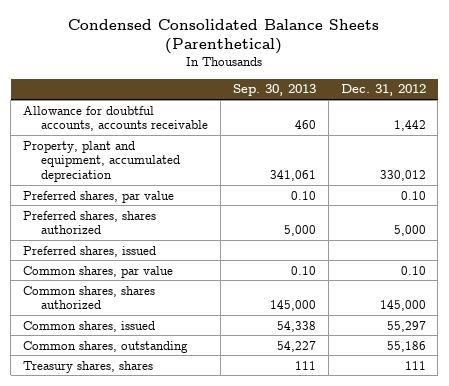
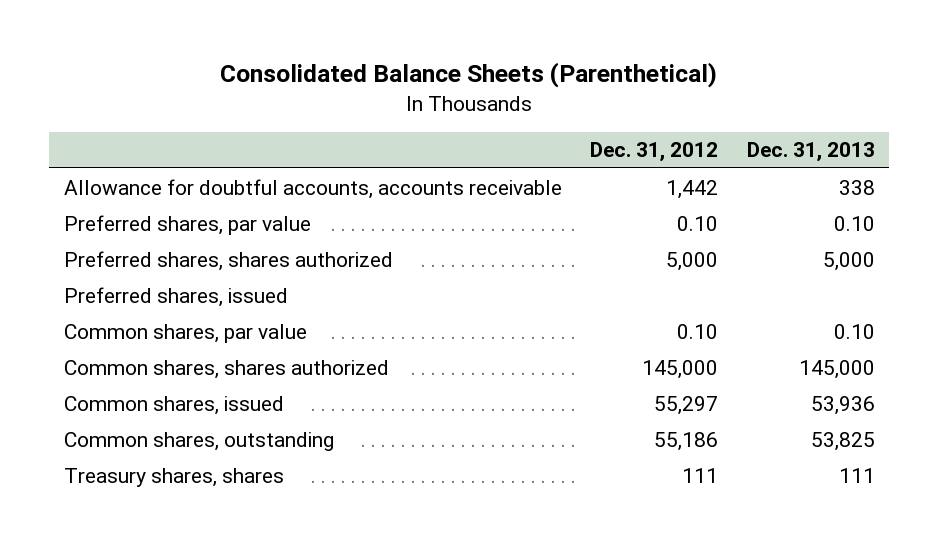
[68,18,380,55] Condensed Consolidated Balance Sheets (Parenthetical) -> [220,62,718,89] Consolidated Balance Sheets (Parenthetical)
[232,84,316,97] Sep. 30, 2013 -> none
none -> [746,142,875,163] Dec. 31, 2013
[22,140,181,182] Property, plant and equipment, accumulated depreciation -> none

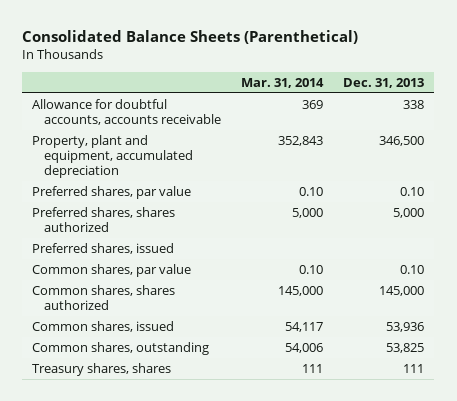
[590,142,719,163] Dec. 31, 2012 -> none
none -> [241,77,325,88] Mar. 31, 2014
none -> [32,135,194,179] Property, plant and equipment, accumulated depreciation

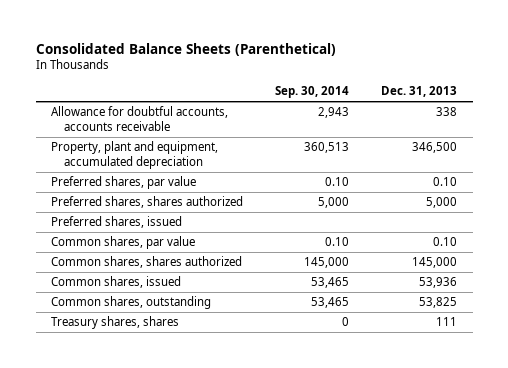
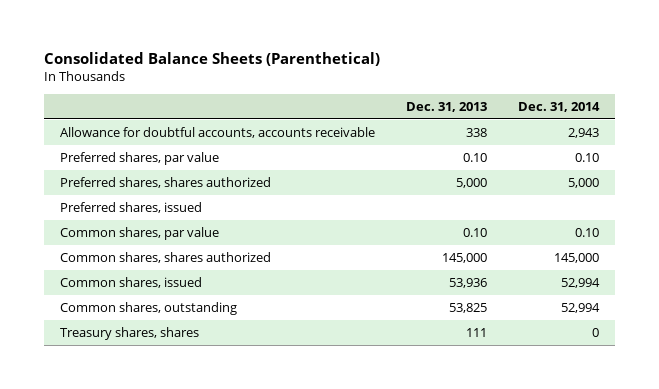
[275,86,350,99] Sep. 30, 2014 -> none
none -> [518,101,601,112] Dec. 31, 2014
[51,141,219,170] Property, plant and equipment, accumulated depreciation -> none

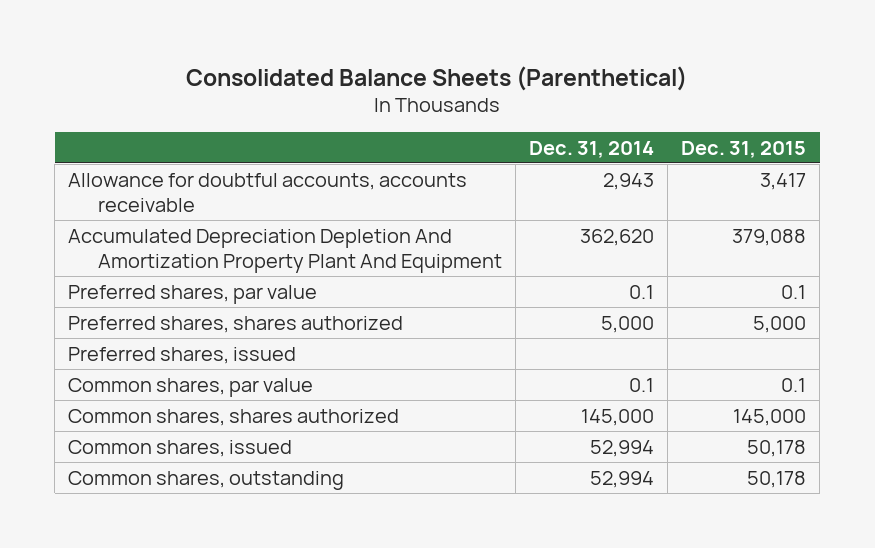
[406,101,488,112] Dec. 31, 2013 -> none
none -> [681,140,807,158] Dec. 31, 2015
none -> [68,228,503,273] Accumulated Depreciation Depletion And Amortization Property Plant And Equipment
[575,152,600,162] 0.10 -> [629,284,655,299] 0.1
[575,227,600,237] 0.10 -> [629,377,655,392] 0.1
[59,326,199,340] Treasury shares, shares -> none

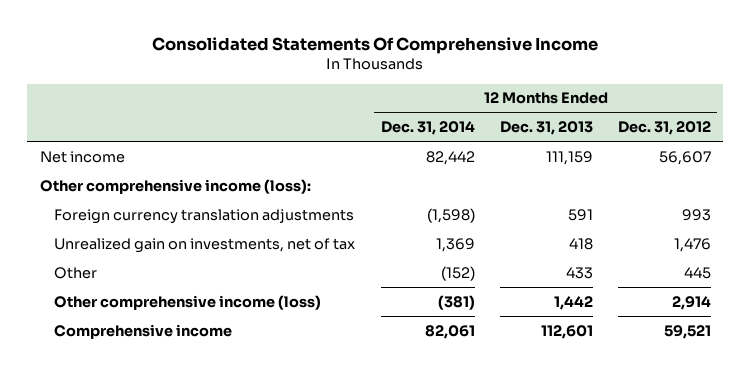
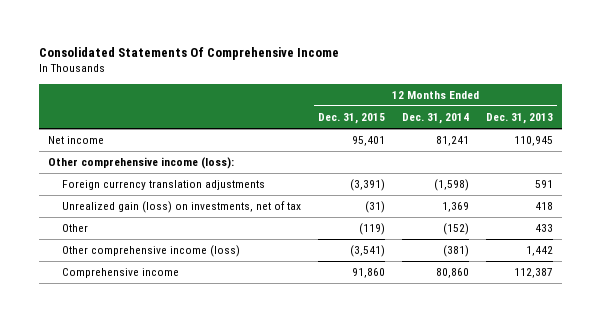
[617,120,711,135] Dec. 31, 2012 -> none
none -> [318,113,386,125] Dec. 31, 2015
[425,150,475,165] 82,442 -> [436,136,470,147] 81,241
[545,150,593,165] 111,159 -> [514,136,554,147] 110,945
[54,237,356,253] Unrealized gain on investments, net of tax -> [62,201,302,214] Unrealized gain (loss) on investments, net of tax
[424,324,475,339] 82,061 -> [436,268,470,279] 80,860
[540,324,593,339] 112,601 -> [514,268,554,279] 112,387

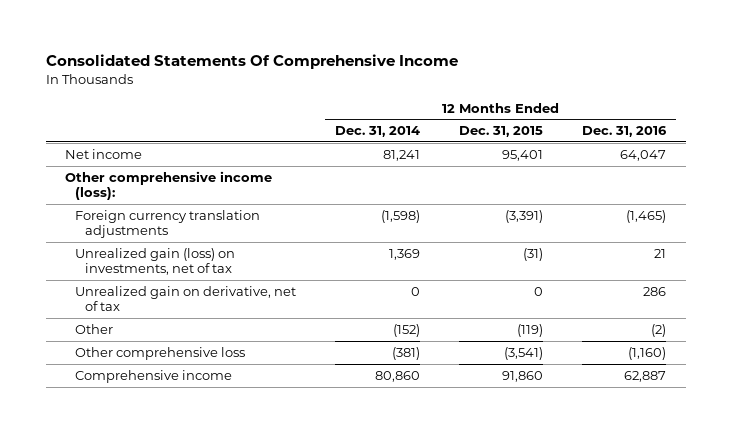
[486,113,554,125] Dec. 31, 2013 -> none
none -> [582,126,668,138] Dec. 31, 2016
none -> [75,285,297,312] Unrealized gain on derivative, net of tax
[62,245,241,258] Other comprehensive income (loss) -> [75,346,246,360] Other comprehensive loss

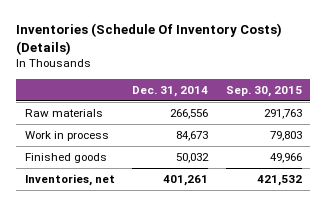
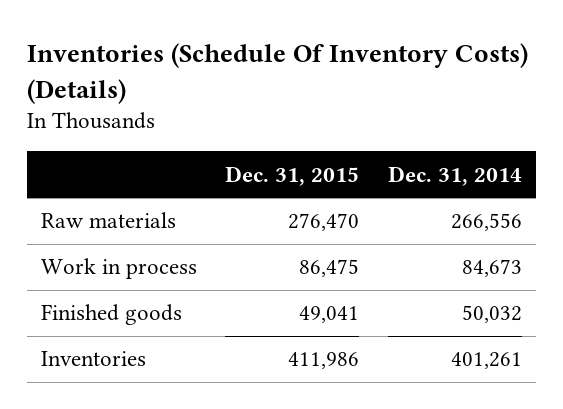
[225,85,302,97] Sep. 30, 2015 -> none
none -> [225,165,360,186] Dec. 31, 2015
[24,174,115,187] Inventories, net -> [40,351,146,367] Inventories

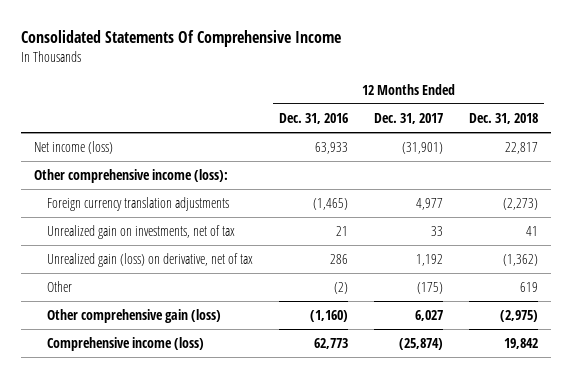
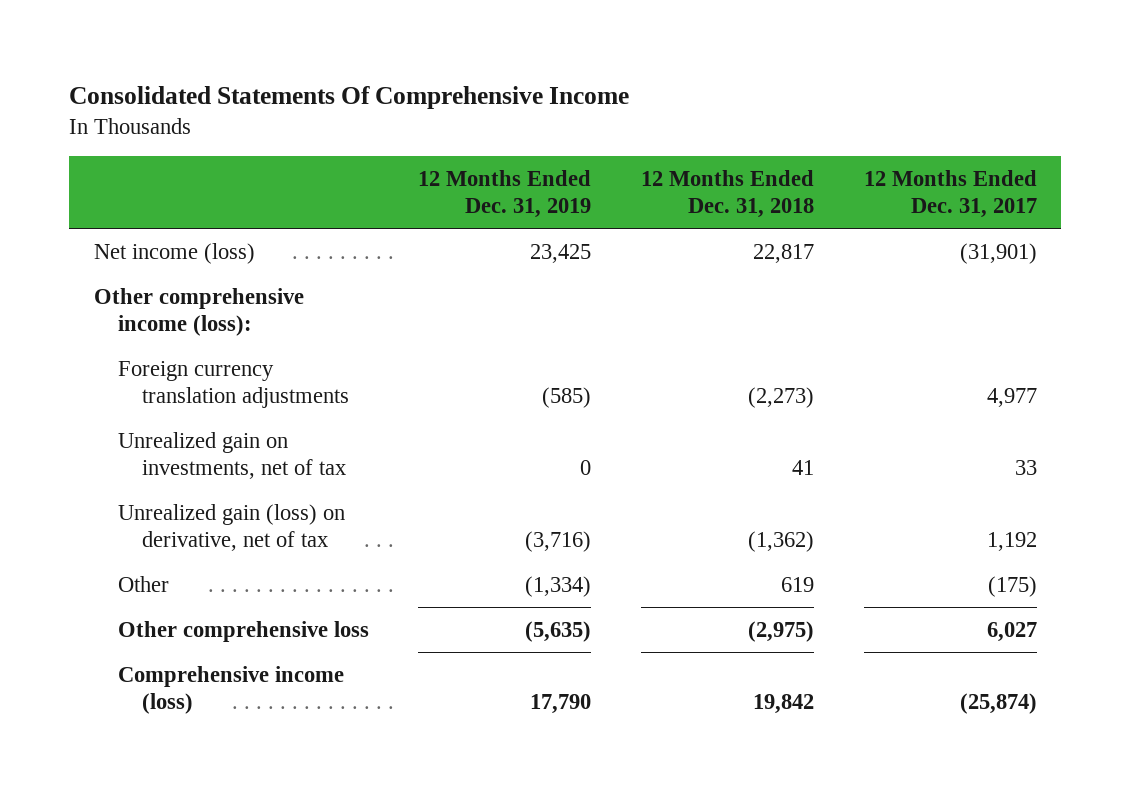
[279,112,349,124] Dec. 31, 2016 -> none
none -> [418,169,592,219] 12 Months Ended Dec. 31, 2019
[47,308,222,323] Other comprehensive gain (loss) -> [117,620,369,642] Other comprehensive loss

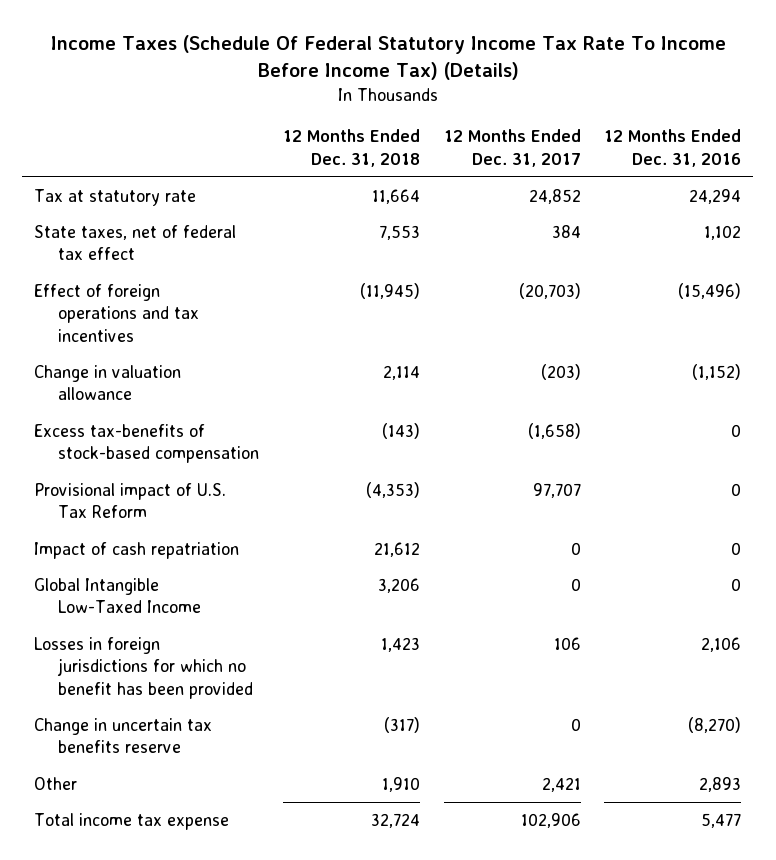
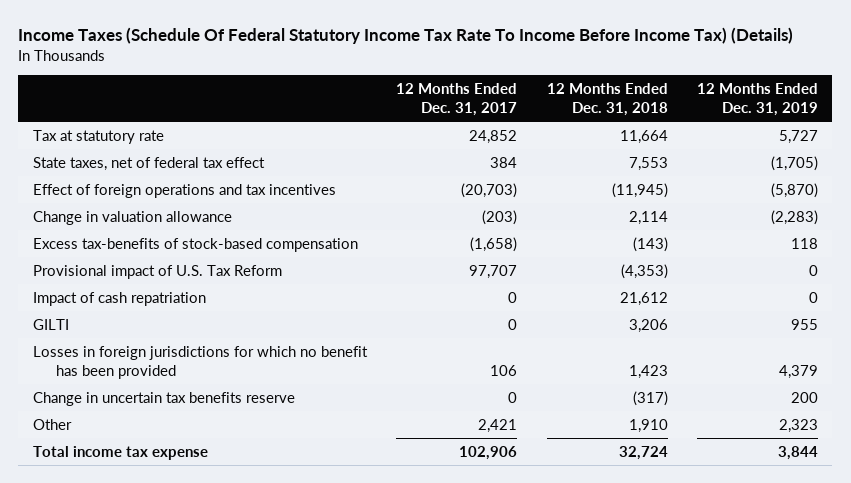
[604,129,742,167] 12 Months Ended Dec. 31, 2016 -> none
none -> [696,83,818,117] 12 Months Ended Dec. 31, 2019
[34,578,202,614] Global Intangible Low-Taxed Income -> [32,318,69,330] GILTI

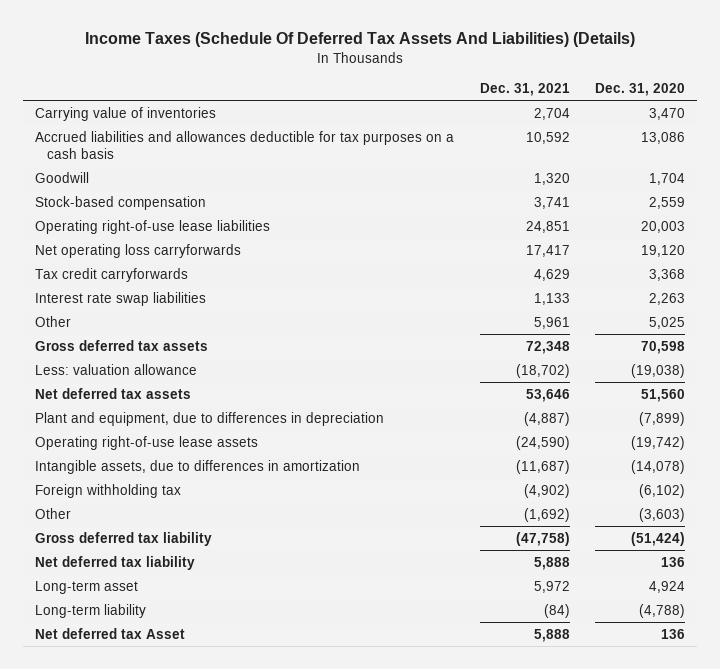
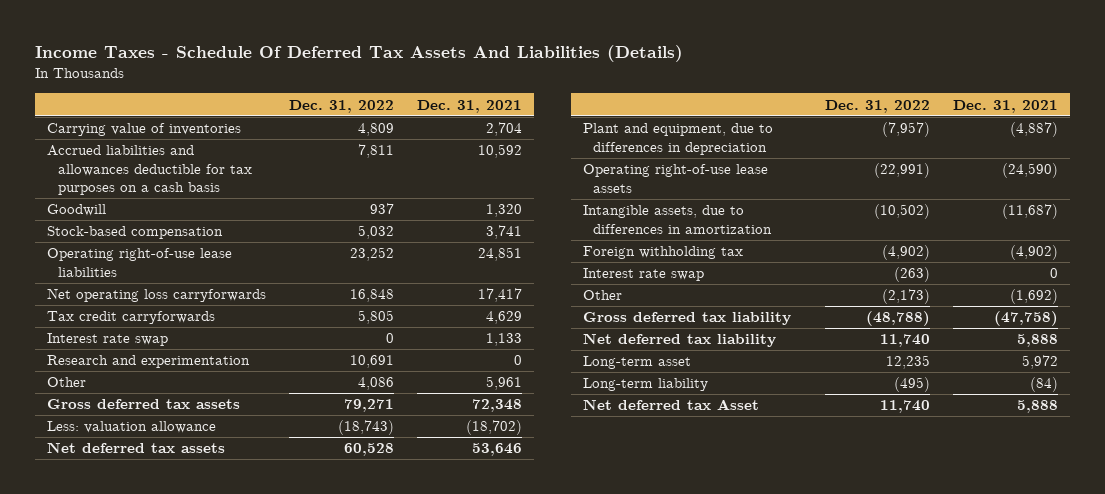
[85,32,636,48] Income Taxes (Schedule Of Deferred Tax Assets And Liabilities) (Details) -> [35,45,684,63] Income Taxes - Schedule Of Deferred Tax Assets And Liabilities (Details)
[594,82,685,96] Dec. 31, 2020 -> none
none -> [289,99,395,113] Dec. 31, 2022
[35,291,207,306] Interest rate swap liabilities -> [47,333,169,347] Interest rate swap
none -> [47,355,251,369] Research and experimentation
none -> [582,268,704,282] Interest rate swap

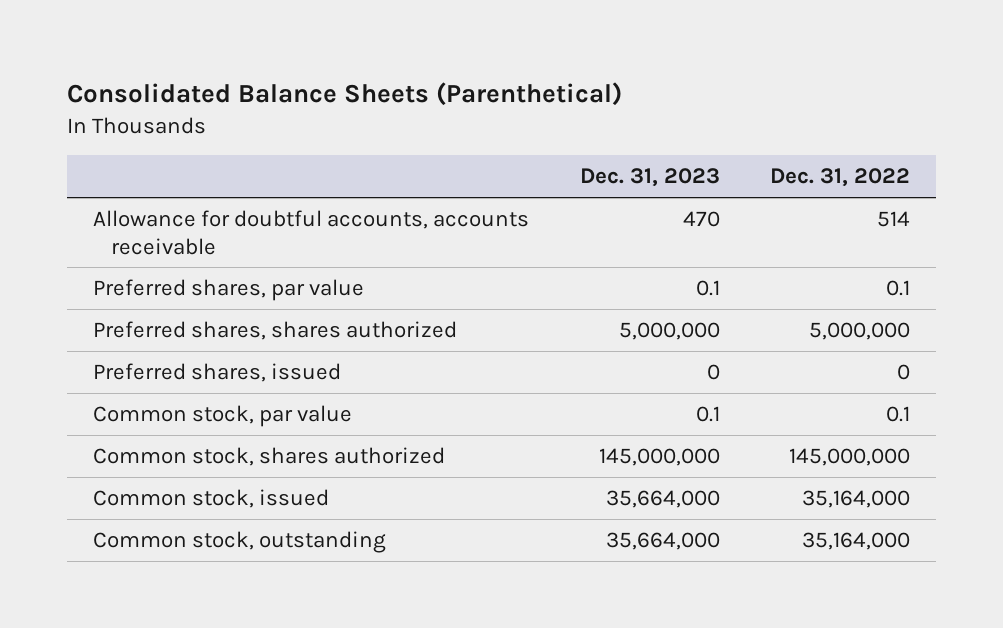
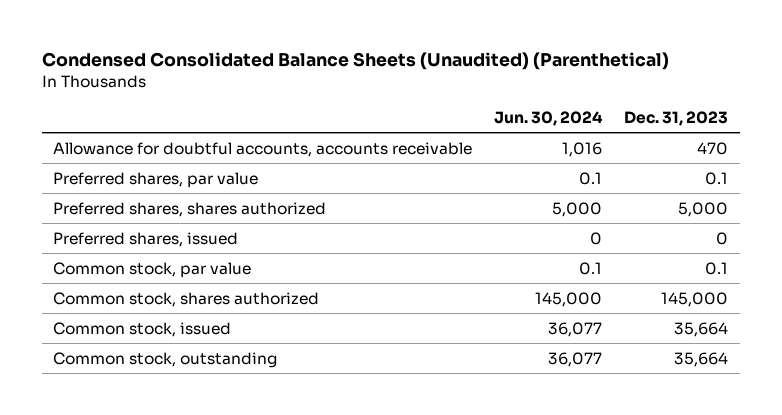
[67,82,623,107] Consolidated Balance Sheets (Parenthetical) -> [42,52,670,71] Condensed Consolidated Balance Sheets (Unaudited) (Parenthetical)
[770,168,911,188] Dec. 31, 2022 -> none
none -> [494,110,604,126] Jun. 30, 2024
[618,321,720,340] 5,000,000 -> [678,201,729,217] 5,000
[598,447,720,466] 145,000,000 -> [661,291,729,307] 145,000
[605,489,720,508] 35,664,000 -> [674,321,729,337] 35,664
[605,531,720,550] 35,664,000 -> [674,351,729,367] 35,664

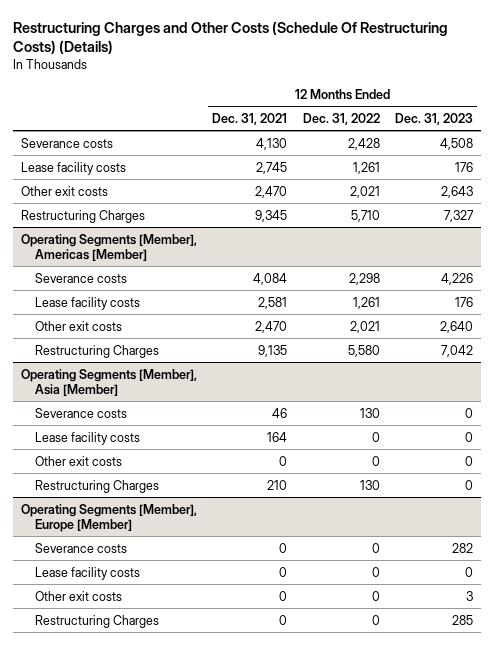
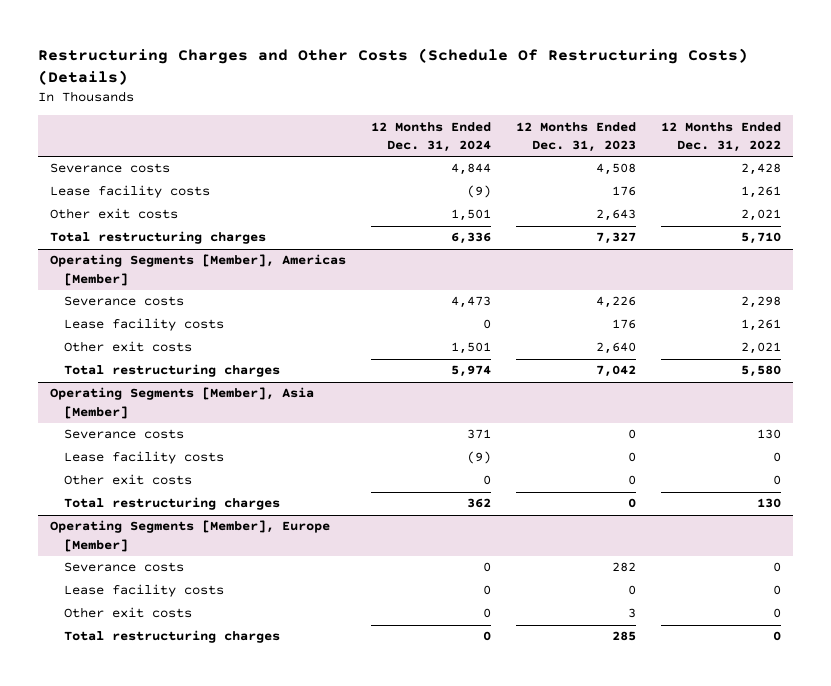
[212,112,288,125] Dec. 31, 2021 -> none
none -> [371,121,492,152] 12 Months Ended Dec. 31, 2024
[20,209,145,223] Restructuring Charges -> [50,231,267,245] Total restructuring charges
[34,344,159,358] Restructuring Charges -> [64,364,281,378] Total restructuring charges
[34,479,159,493] Restructuring Charges -> [64,497,281,511] Total restructuring charges
[34,614,159,628] Restructuring Charges -> [64,630,281,644] Total restructuring charges

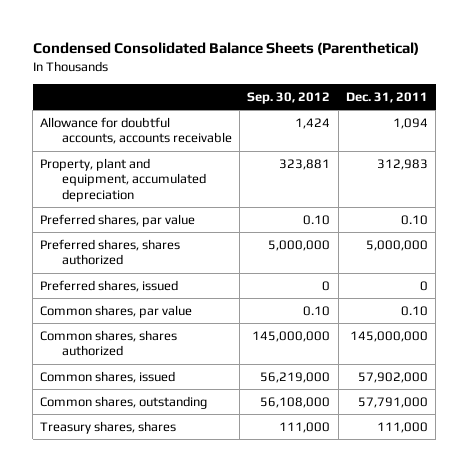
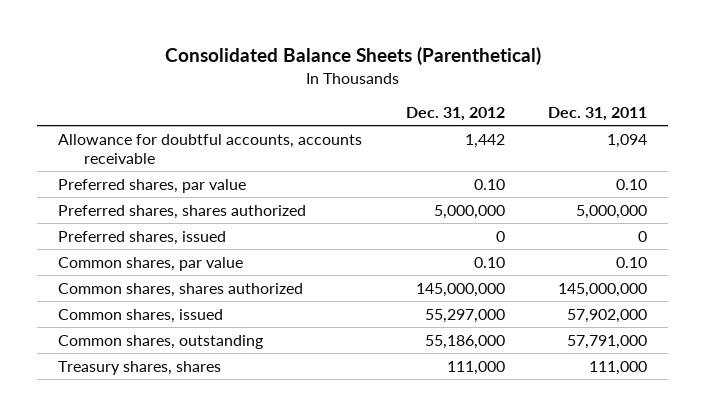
[32,42,419,56] Condensed Consolidated Balance Sheets (Parenthetical) -> [164,46,541,65] Consolidated Balance Sheets (Parenthetical)
[247,91,331,104] Sep. 30, 2012 -> none
none -> [405,107,505,122] Dec. 31, 2012
[40,157,206,203] Property, plant and equipment, accumulated depreciation -> none

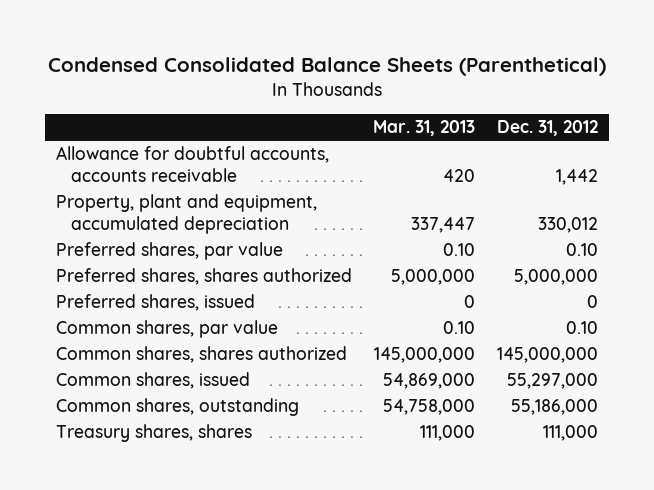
[164,46,541,65] Consolidated Balance Sheets (Parenthetical) -> [47,57,606,77] Condensed Consolidated Balance Sheets (Parenthetical)
[547,107,647,122] Dec. 31, 2011 -> none
none -> [373,120,476,137] Mar. 31, 2013
none -> [55,194,317,234] Property, plant and equipment, accumulated depreciation

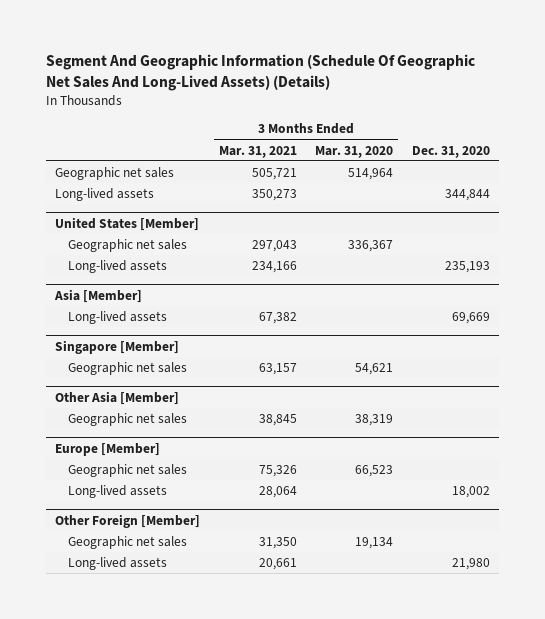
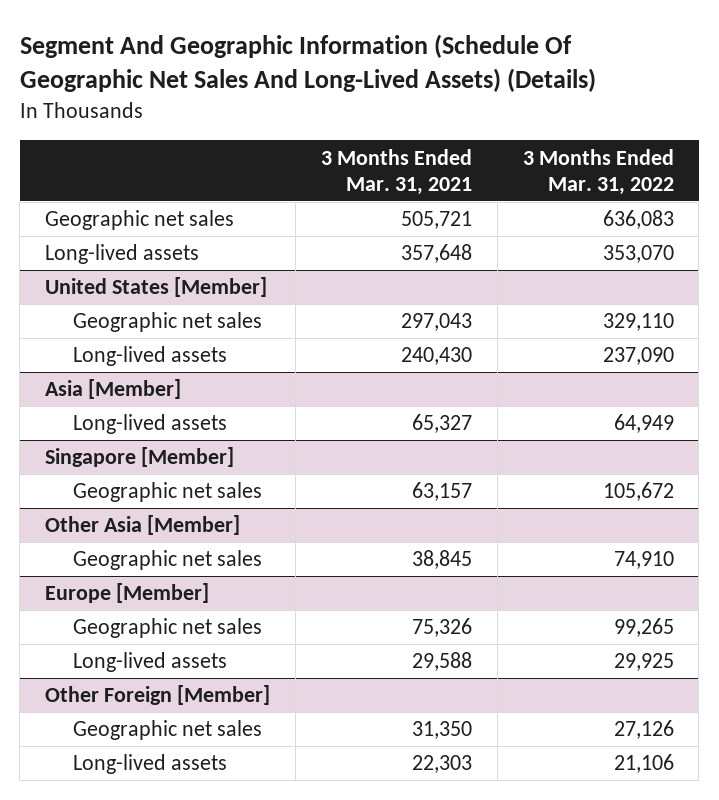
[315,145,394,158] Mar. 31, 2020 -> none
[411,145,490,158] Dec. 31, 2020 -> none
none -> [522,148,674,195] 3 Months Ended Mar. 31, 2022
[251,189,297,202] 350,273 -> [400,244,472,264] 357,648
[251,261,297,274] 234,166 -> [400,347,472,366] 240,430
[258,312,297,325] 67,382 -> [411,414,472,434] 65,327
[258,486,297,499] 28,064 -> [411,652,472,672] 29,588
[258,558,297,571] 20,661 -> [411,755,472,774] 22,303

